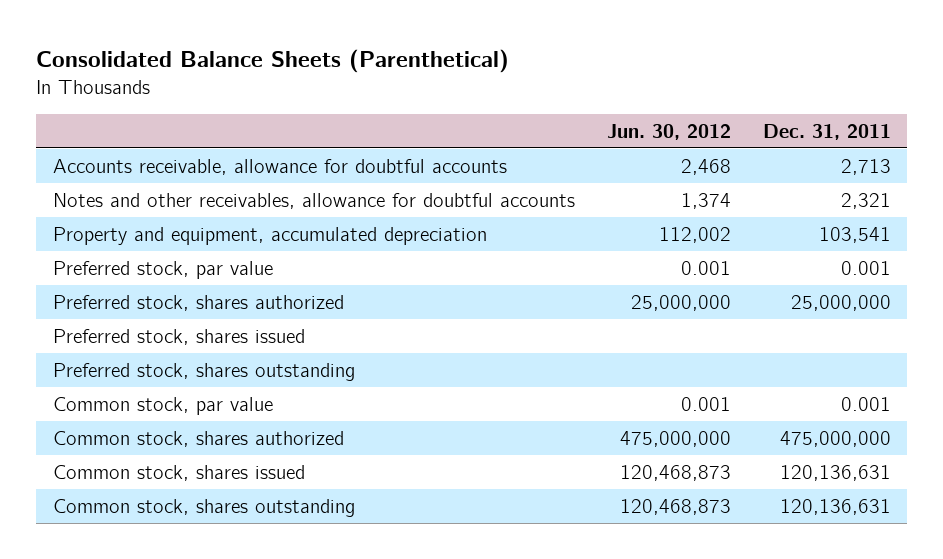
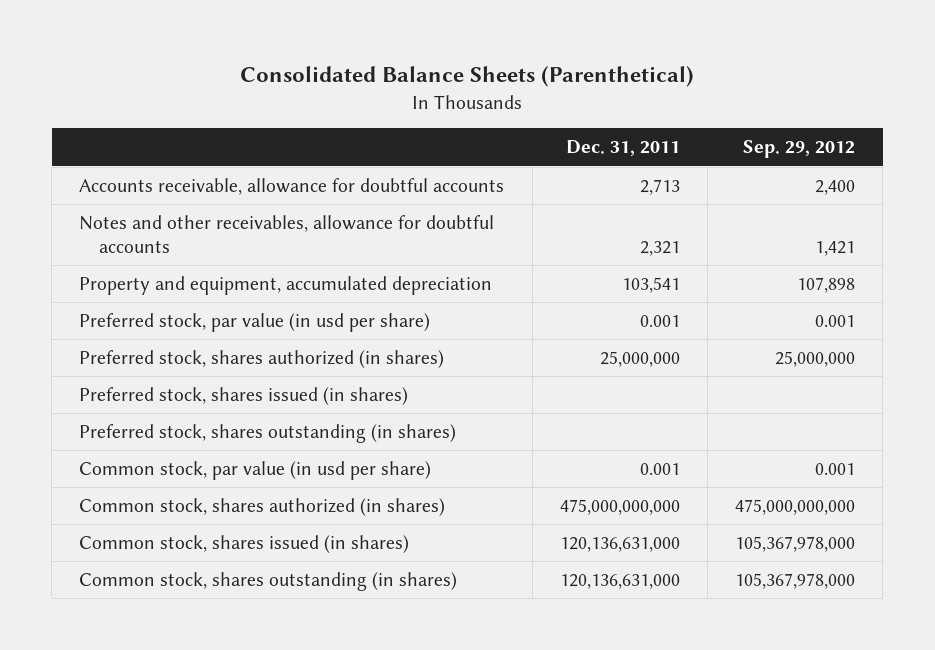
[606,123,731,140] Jun. 30, 2012 -> none
none -> [743,140,856,159] Sep. 29, 2012
[52,260,273,279] Preferred stock, par value -> [79,312,431,332] Preferred stock, par value (in usd per share)
[52,294,344,311] Preferred stock, shares authorized -> [79,349,445,368] Preferred stock, shares authorized (in shares)
[52,328,305,345] Preferred stock, shares issued -> [79,386,409,405] Preferred stock, shares issued (in shares)
[52,362,355,381] Preferred stock, shares outstanding -> [79,423,457,443] Preferred stock, shares outstanding (in shares)
[52,396,273,415] Common stock, par value -> [79,460,432,480] Common stock, par value (in usd per share)
[52,430,344,447] Common stock, shares authorized -> [79,497,446,516] Common stock, shares authorized (in shares)
[779,430,891,447] 475,000,000 -> [559,498,680,515] 475,000,000,000
[52,464,305,481] Common stock, shares issued -> [79,534,410,553] Common stock, shares issued (in shares)
[779,464,891,481] 120,136,631 -> [559,536,680,552] 120,136,631,000
[52,498,355,517] Common stock, shares outstanding -> [79,571,458,591] Common stock, shares outstanding (in shares)
[779,498,891,515] 120,136,631 -> [559,573,680,589] 120,136,631,000

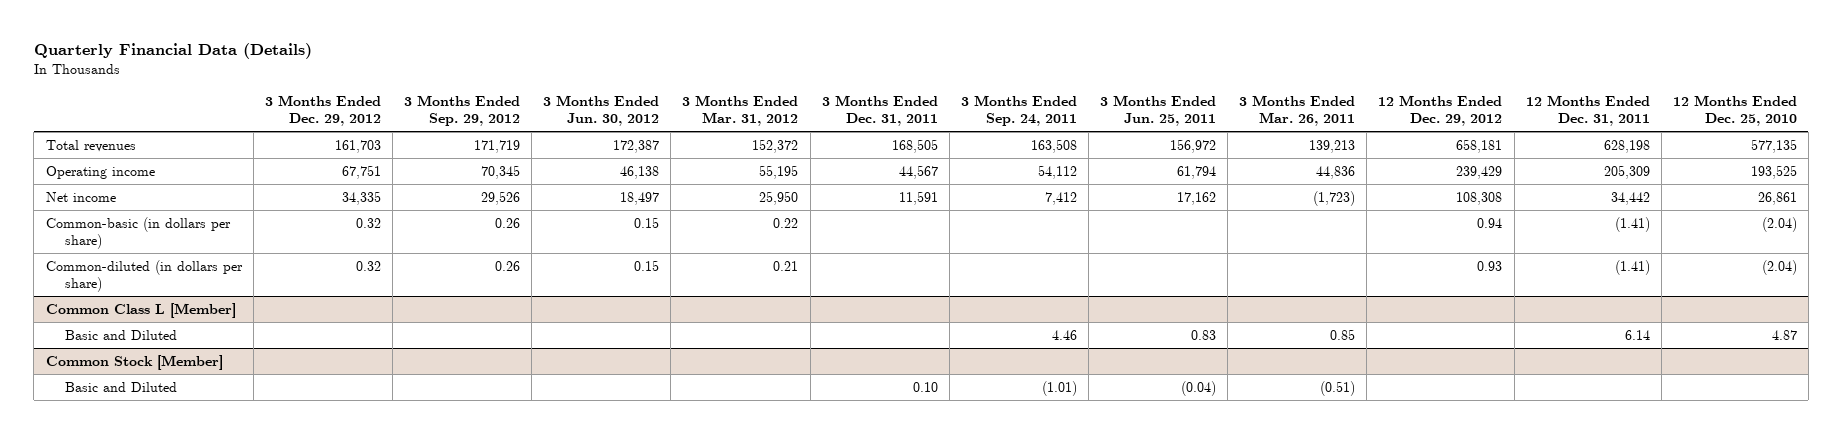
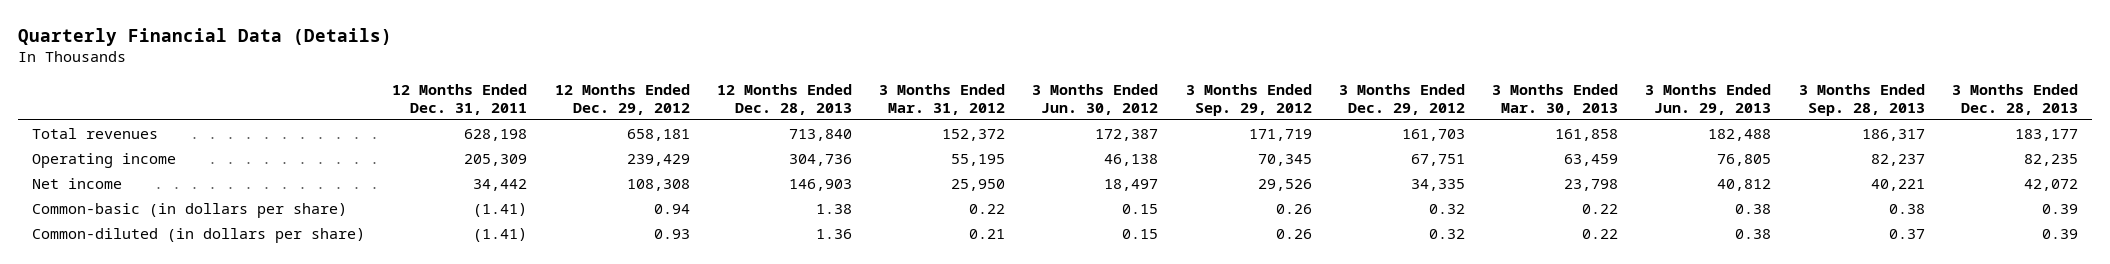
[821,94,938,126] 3 Months Ended Dec. 31, 2011 -> none
[960,94,1077,126] 3 Months Ended Sep. 24, 2011 -> none
[1100,94,1217,126] 3 Months Ended Jun. 25, 2011 -> none
[1239,94,1356,126] 3 Months Ended Mar. 26, 2011 -> none
[1672,94,1797,126] 12 Months Ended Dec. 25, 2010 -> none
none -> [716,83,852,115] 12 Months Ended Dec. 28, 2013
none -> [1492,83,1619,115] 3 Months Ended Mar. 30, 2013
none -> [1645,83,1772,115] 3 Months Ended Jun. 29, 2013
none -> [1798,83,1925,116] 3 Months Ended Sep. 28, 2013
none -> [1951,83,2078,115] 3 Months Ended Dec. 28, 2013
[45,302,236,318] Common Class L [Member] -> none
[65,329,178,340] Basic and Diluted -> none
[45,354,223,370] Common Stock [Member] -> none
[65,381,178,392] Basic and Diluted -> none

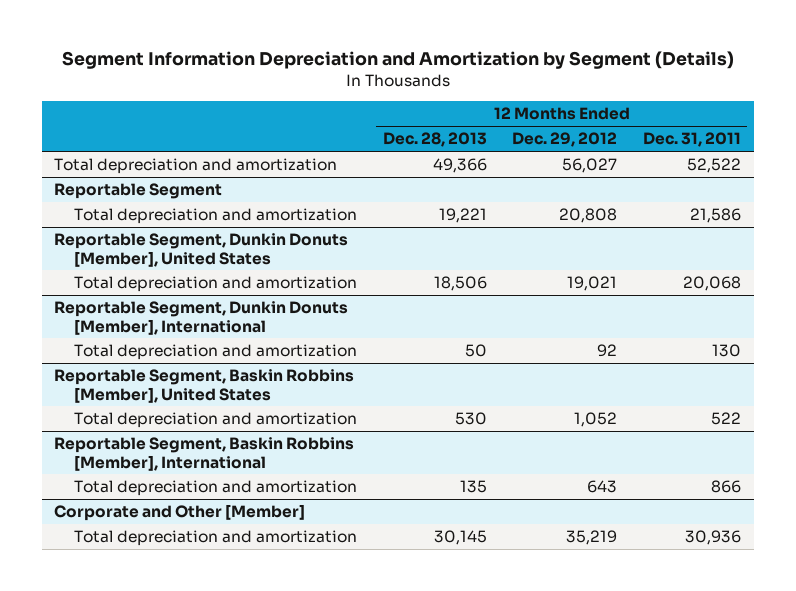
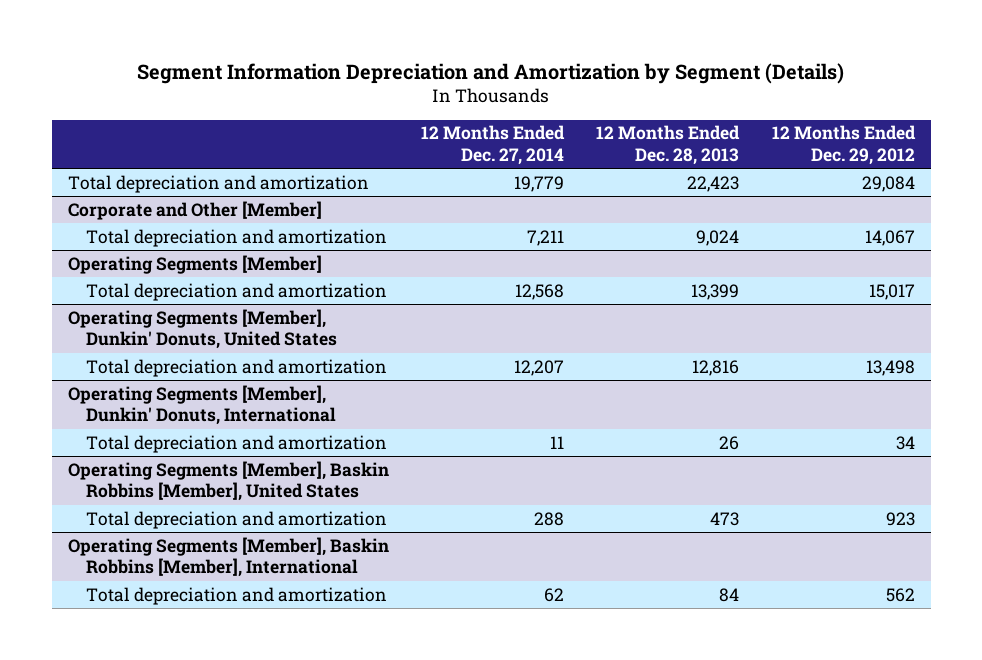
[643,132,742,148] Dec. 31, 2011 -> none
none -> [421,125,566,165] 12 Months Ended Dec. 27, 2014
[54,183,223,200] Reportable Segment -> none
[73,208,357,225] Total depreciation and amortization -> none
[54,233,349,267] Reportable Segment, Dunkin Donuts [Member], United States -> none
[73,276,357,293] Total depreciation and amortization -> none
[54,301,349,335] Reportable Segment, Dunkin Donuts [Member], International -> none
[73,344,357,361] Total depreciation and amortization -> none
[54,369,355,403] Reportable Segment, Baskin Robbins [Member], United States -> none
[73,412,357,429] Total depreciation and amortization -> none
[54,437,355,471] Reportable Segment, Baskin Robbins [Member], International -> none
[73,480,357,497] Total depreciation and amortization -> none
[432,158,487,174] 49,366 -> [687,175,740,192] 22,423
[562,158,618,174] 56,027 -> [861,175,915,192] 29,084
[433,530,487,546] 30,145 -> [696,229,740,246] 9,024
[566,530,618,546] 35,219 -> [864,229,915,246] 14,067
none -> [67,254,322,274] Operating Segments [Member]
none -> [86,282,388,301] Total depreciation and amortization
none -> [67,308,338,350] Operating Segments [Member], Dunkin' Donuts, United States
none -> [86,358,388,377] Total depreciation and amortization
none -> [67,384,337,426] Operating Segments [Member], Dunkin' Donuts, International
none -> [86,434,388,453] Total depreciation and amortization
none -> [67,460,389,502] Operating Segments [Member], Baskin Robbins [Member], United States
none -> [86,510,388,529] Total depreciation and amortization
none -> [67,536,389,578] Operating Segments [Member], Baskin Robbins [Member], International
none -> [86,586,388,605] Total depreciation and amortization

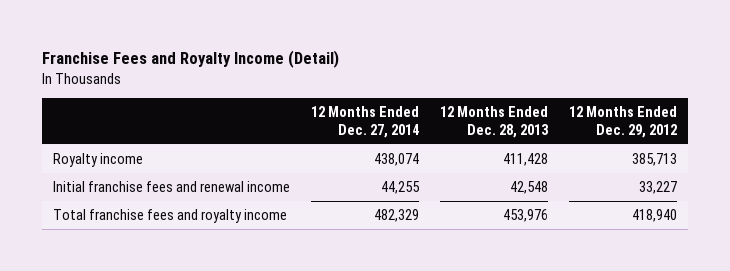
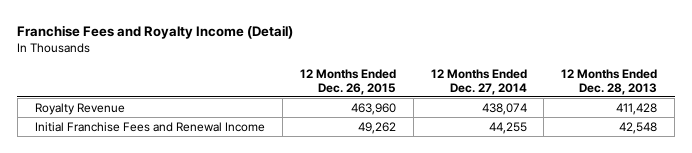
[569,106,678,138] 12 Months Ended Dec. 29, 2012 -> none
none -> [299,68,396,95] 12 Months Ended Dec. 26, 2015
[52,209,287,224] Total franchise fees and royalty income -> none
[52,153,143,168] Royalty income -> [34,102,125,115] Royalty Revenue
[52,181,290,193] Initial franchise fees and renewal income -> [34,121,265,132] Initial Franchise Fees and Renewal Income

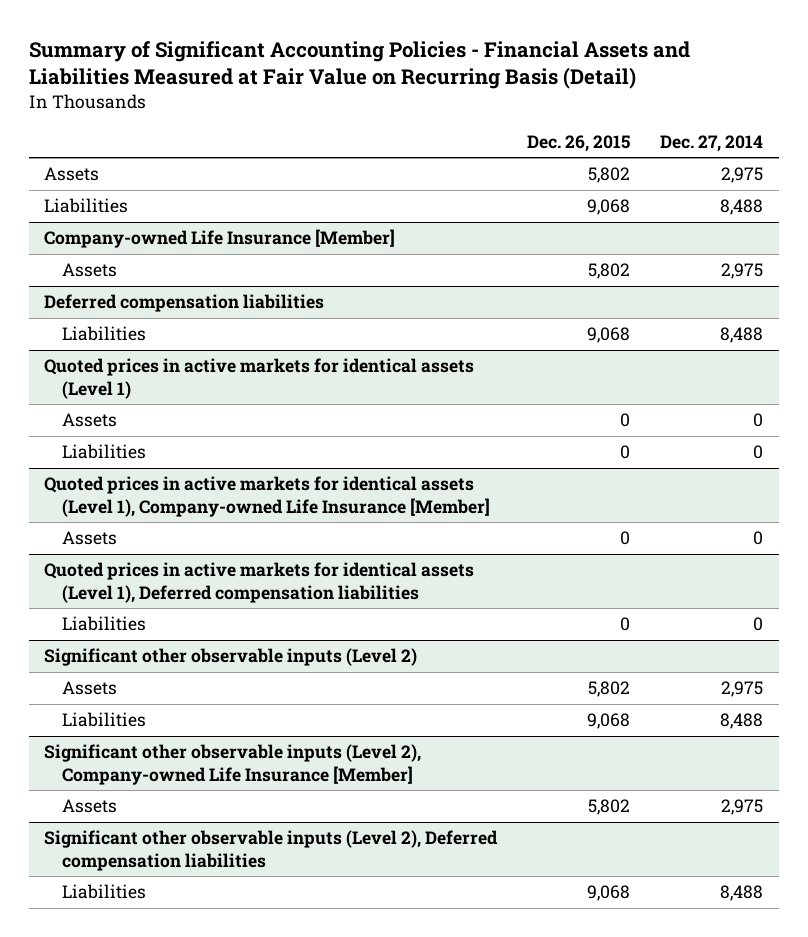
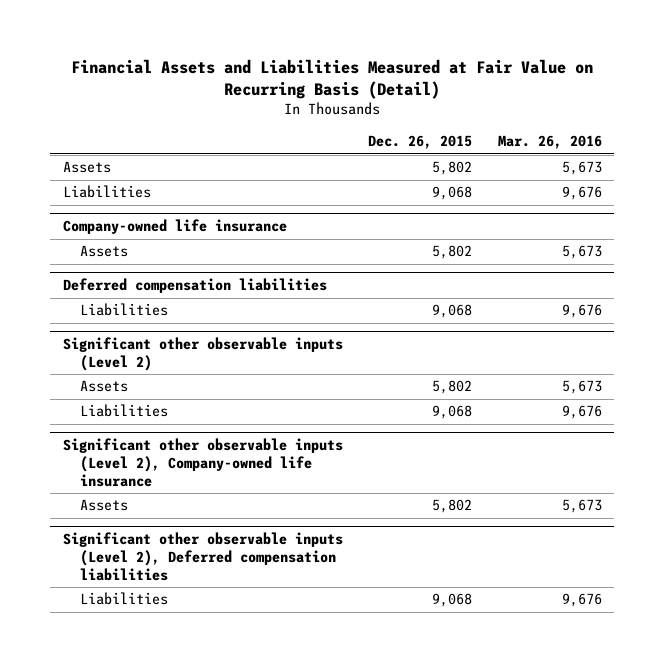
[29,40,691,90] Summary of Significant Accounting Policies - Financial Assets and Liabilities Measured at Fair Value on Recurring Basis (Detail) -> [71,58,594,99] Financial Assets and Liabilities Measured at Fair Value on Recurring Basis (Detail)
[660,135,764,153] Dec. 27, 2014 -> none
none -> [497,135,602,150] Mar. 26, 2016
[44,229,396,249] Company-owned Life Insurance [Member] -> [62,219,287,235] Company-owned life insurance
[44,358,475,399] Quoted prices in active markets for identical assets (Level 1) -> none
[61,413,117,428] Assets -> none
[61,444,146,460] Liabilities -> none
[44,476,490,517] Quoted prices in active markets for identical assets (Level 1), Company-owned Life Insurance [Member] -> none
[61,531,117,546] Assets -> none
[44,562,475,603] Quoted prices in active markets for identical assets (Level 1), Deferred compensation liabilities -> none
[61,616,146,632] Liabilities -> none
[44,744,422,785] Significant other observable inputs (Level 2), Company-owned Life Insurance [Member] -> [62,438,343,487] Significant other observable inputs (Level 2), Company-owned life insurance

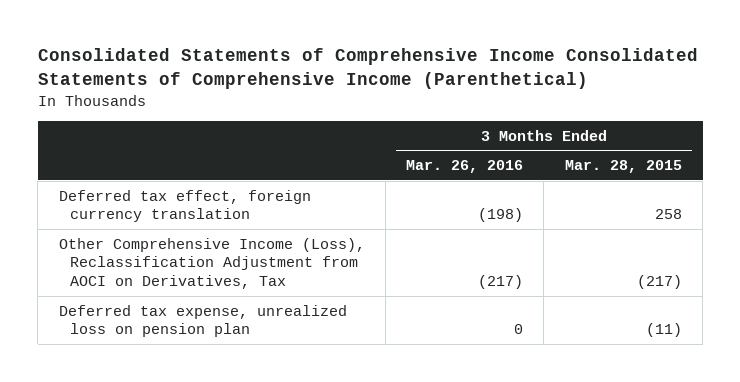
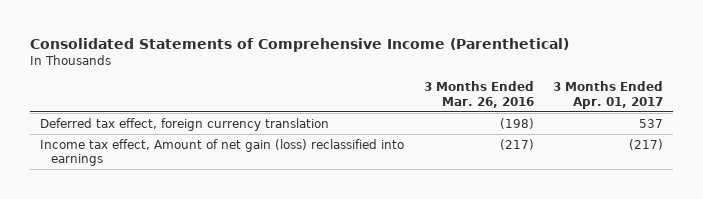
[37,48,698,90] Consolidated Statements of Comprehensive Income Consolidated Statements of Comprehensive Income (Parenthetical) -> [29,37,569,52] Consolidated Statements of Comprehensive Income (Parenthetical)
[564,160,682,174] Mar. 28, 2015 -> none
none -> [553,81,664,109] 3 Months Ended Apr. 01, 2017
[58,304,347,338] Deferred tax expense, unrealized loss on pension plan -> none
[58,237,365,290] Other Comprehensive Income (Loss), Reclassification Adjustment from AOCI on Derivatives, Tax -> [39,138,404,167] Income tax effect, Amount of net gain (loss) reclassified into earnings

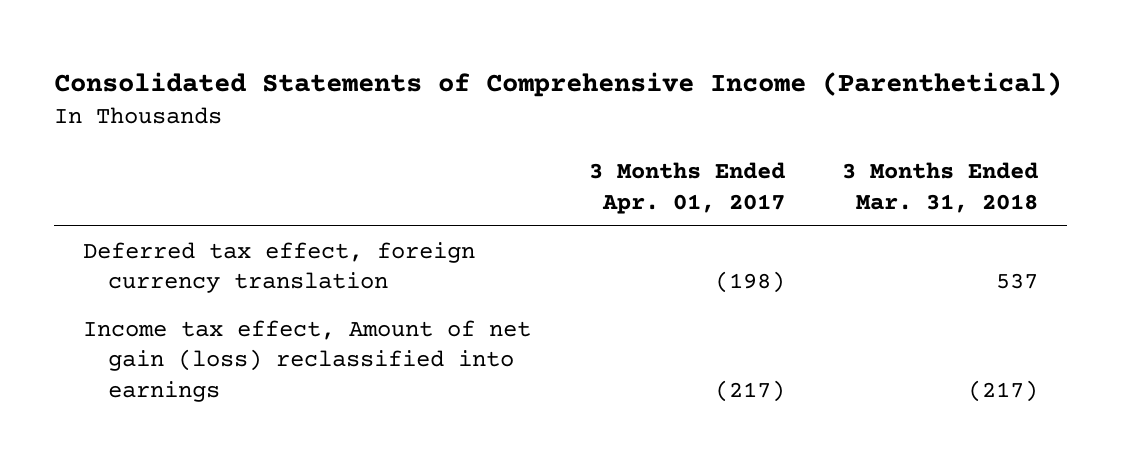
[423,81,534,108] 3 Months Ended Mar. 26, 2016 -> none
none -> [842,162,1039,213] 3 Months Ended Mar. 31, 2018
[639,118,664,128] 537 -> [714,271,785,294] (198)

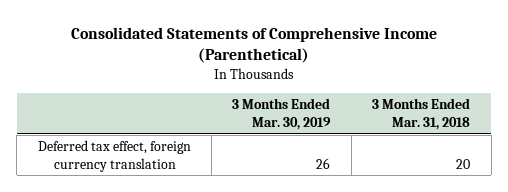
[588,162,785,214] 3 Months Ended Apr. 01, 2017 -> none
none -> [232,98,332,131] 3 Months Ended Mar. 30, 2019
[82,319,531,402] Income tax effect, Amount of net gain (loss) reclassified into earnings -> none
[996,273,1039,290] 537 -> [456,158,471,169] 20

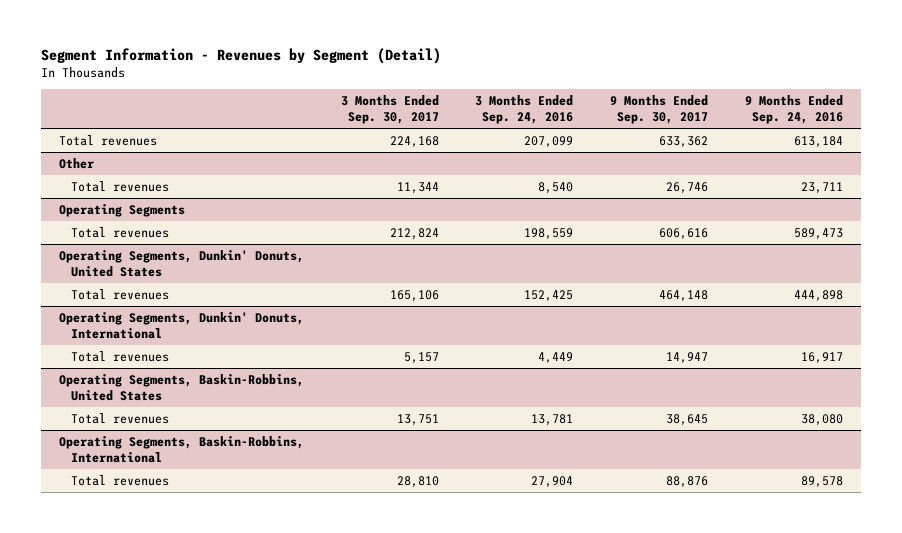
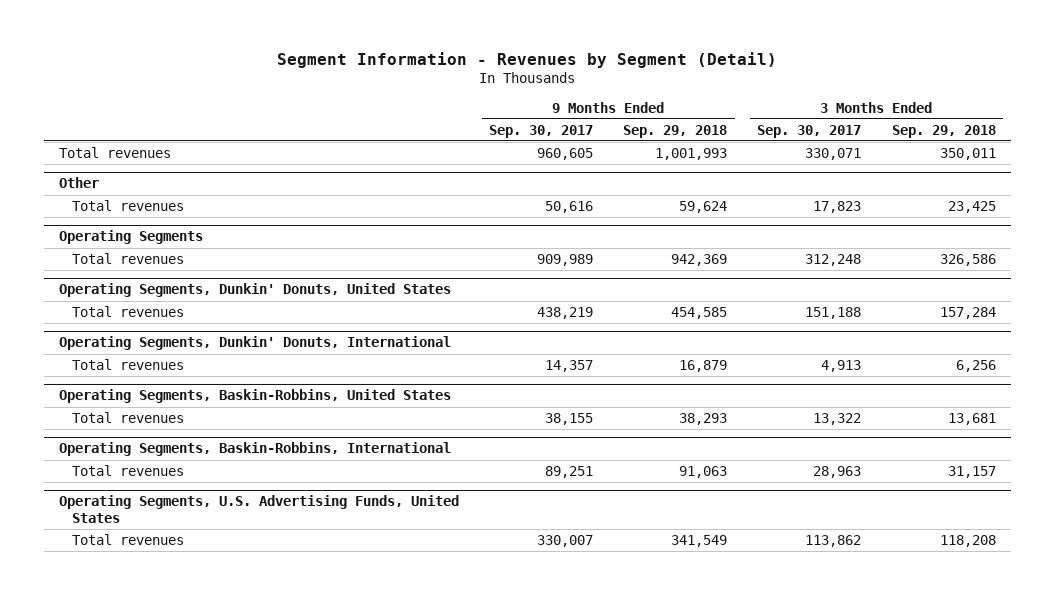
[475,95,574,125] 3 Months Ended Sep. 24, 2016 -> none
[744,95,843,125] 9 Months Ended Sep. 24, 2016 -> none
none -> [623,124,728,138] Sep. 29, 2018
none -> [891,124,996,138] Sep. 29, 2018
[389,135,439,148] 224,168 -> [805,147,862,160] 330,071
[658,135,708,148] 633,362 -> [537,147,594,160] 960,605
[396,181,439,194] 11,344 -> [813,200,862,213] 17,823
[665,181,708,194] 26,746 -> [545,200,594,213] 50,616
[389,227,439,240] 212,824 -> [805,253,862,266] 312,248
[658,227,708,240] 606,616 -> [537,253,594,266] 909,989
[389,289,439,302] 165,106 -> [805,306,862,319] 151,188
[658,289,708,302] 464,148 -> [537,306,594,319] 438,219
[403,351,439,364] 5,157 -> [821,359,862,372] 4,913
[665,351,708,364] 14,947 -> [545,359,594,372] 14,357
[396,413,439,426] 13,751 -> [813,412,862,425] 13,322
[665,413,708,426] 38,645 -> [545,412,594,425] 38,155
[396,475,439,488] 28,810 -> [813,465,862,478] 28,963
[665,475,708,488] 88,876 -> [545,465,594,478] 89,251
none -> [59,495,460,524] Operating Segments, U.S. Advertising Funds, United States
none -> [71,533,184,545] Total revenues

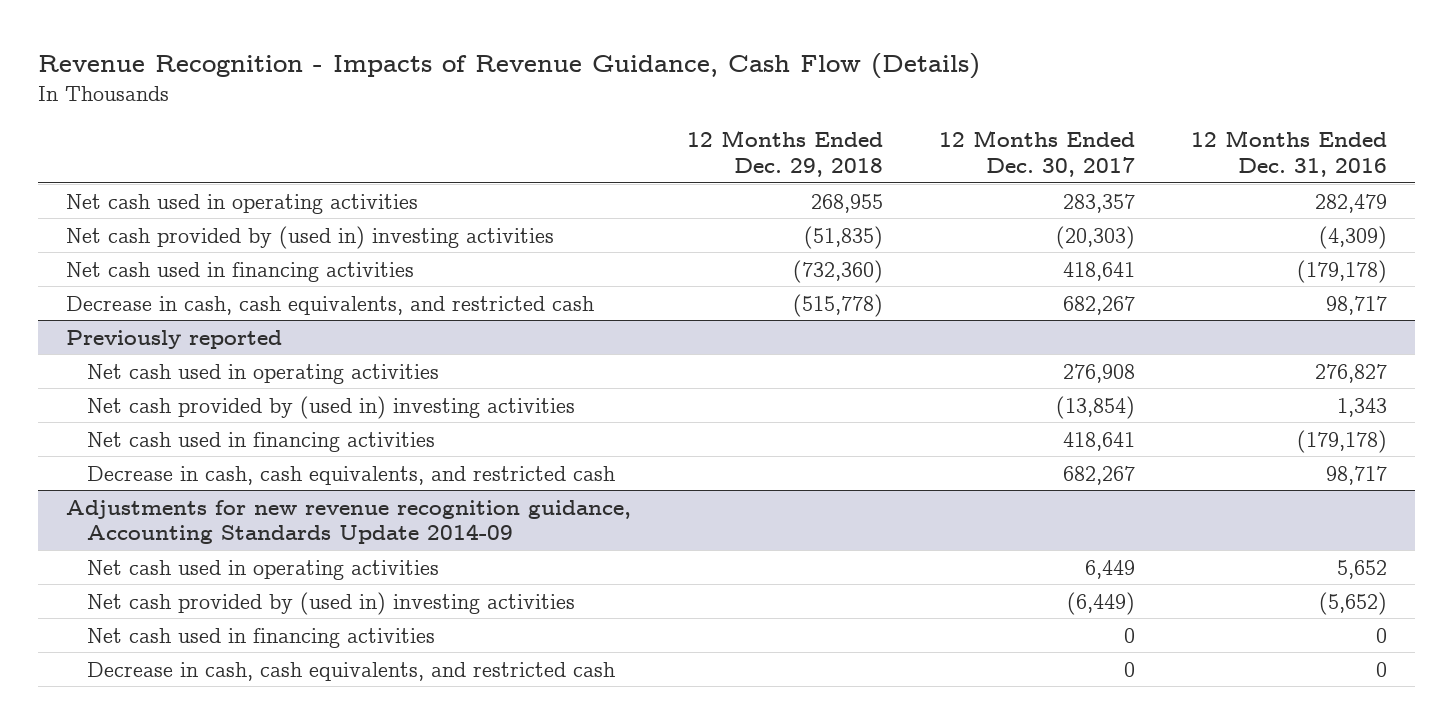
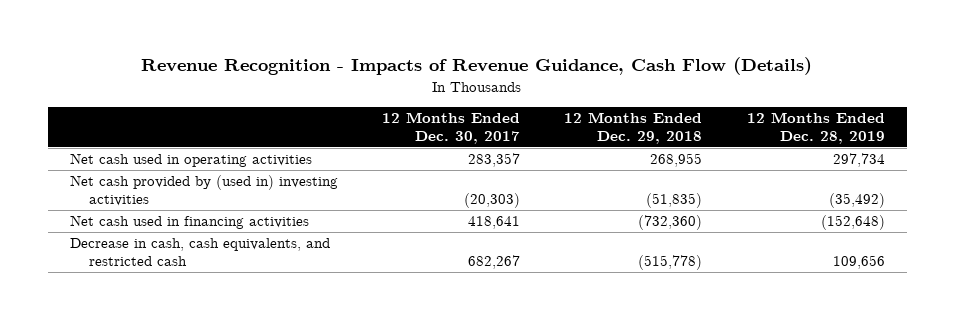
[1191,130,1388,177] 12 Months Ended Dec. 31, 2016 -> none
none -> [746,111,885,144] 12 Months Ended Dec. 28, 2019
[66,329,283,349] Previously reported -> none
[87,363,440,384] Net cash used in operating activities -> none
[87,395,576,419] Net cash provided by (used in) investing activities -> none
[87,431,436,452] Net cash used in financing activities -> none
[87,465,616,485] Decrease in cash, cash equivalents, and restricted cash -> none
[66,499,632,545] Adjustments for new revenue recognition guidance, Accounting Standards Update 2014-09 -> none
[87,559,440,580] Net cash used in operating activities -> none
[87,591,576,615] Net cash provided by (used in) investing activities -> none
[87,627,436,648] Net cash used in financing activities -> none
[87,661,616,681] Decrease in cash, cash equivalents, and restricted cash -> none

